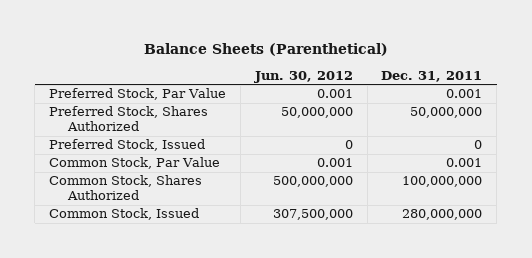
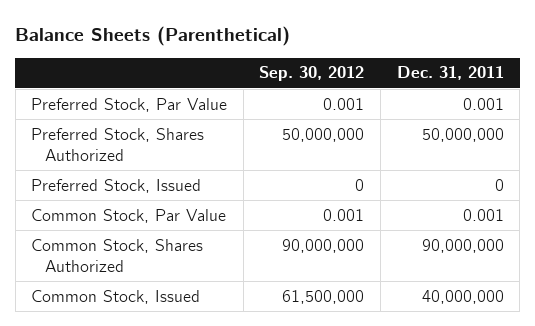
[253,70,353,83] Jun. 30, 2012 -> none
none -> [259,66,365,82] Sep. 30, 2012
[402,176,483,188] 100,000,000 -> [421,238,504,253] 90,000,000
[402,209,483,221] 280,000,000 -> [421,289,504,304] 40,000,000

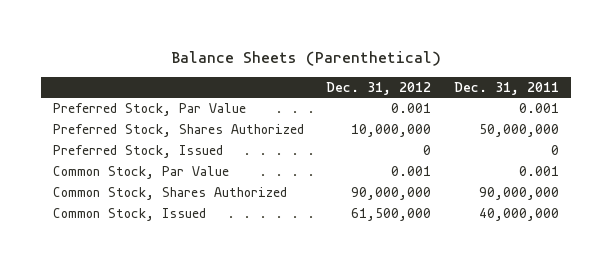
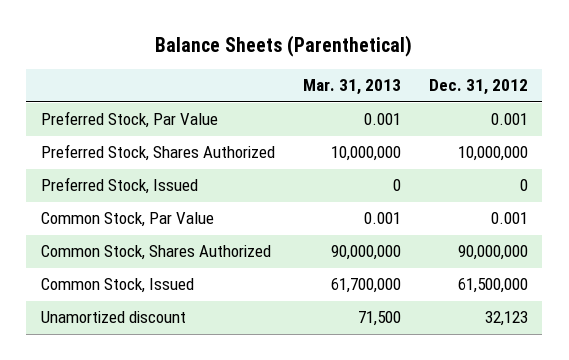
[454,81,560,95] Dec. 31, 2011 -> none
none -> [302,79,401,96] Mar. 31, 2013
none -> [40,311,186,324] Unamortized discount

